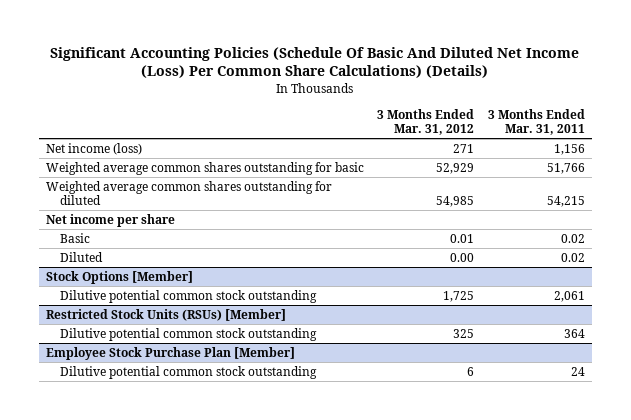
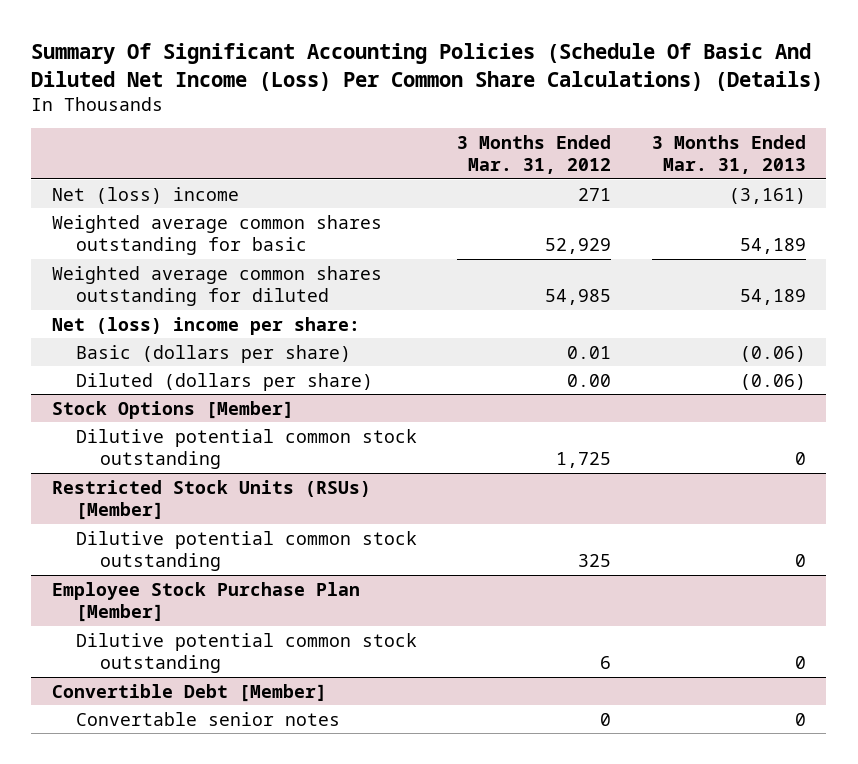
[50,46,580,79] Significant Accounting Policies (Schedule Of Basic And Diluted Net Income (Loss) Per Common Share Calculations) (Details) -> [31,43,824,91] Summary Of Significant Accounting Policies (Schedule Of Basic And Diluted Net Income (Loss) Per Common Share Calculations) (Details)
[488,108,586,136] 3 Months Ended Mar. 31, 2011 -> none
none -> [651,134,806,175] 3 Months Ended Mar. 31, 2013
[45,142,142,155] Net income (loss) -> [51,186,239,204] Net (loss) income
[45,213,175,227] Net income per share -> [51,316,360,335] Net (loss) income per share:
[59,232,90,243] Basic -> [75,344,351,363] Basic (dollars per share)
[59,251,103,262] Diluted -> [75,372,373,391] Diluted (dollars per share)
none -> [51,683,327,702] Convertible Debt [Member]
none -> [75,711,340,726] Convertable senior notes

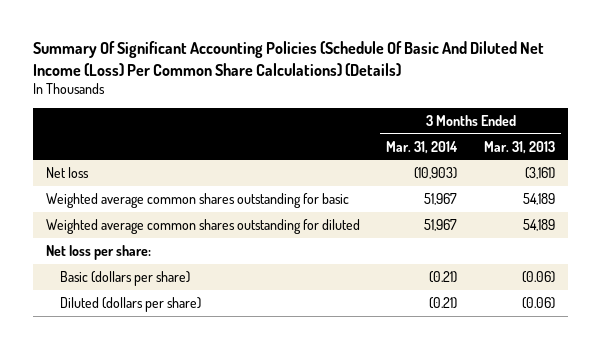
[457,134,612,175] 3 Months Ended Mar. 31, 2012 -> none
none -> [386,140,459,154] Mar. 31, 2014
[51,186,239,204] Net (loss) income -> [45,166,89,178] Net loss
[51,316,360,335] Net (loss) income per share: -> [45,244,151,260] Net loss per share:
[51,400,294,419] Stock Options [Member] -> none
[75,428,417,469] Dilutive potential common stock outstanding -> none
[51,479,371,520] Restricted Stock Units (RSUs) [Member] -> none
[75,530,417,571] Dilutive potential common stock outstanding -> none
[51,581,360,622] Employee Stock Purchase Plan [Member] -> none
[75,632,417,673] Dilutive potential common stock outstanding -> none
[51,683,327,702] Convertible Debt [Member] -> none
[75,711,340,726] Convertable senior notes -> none

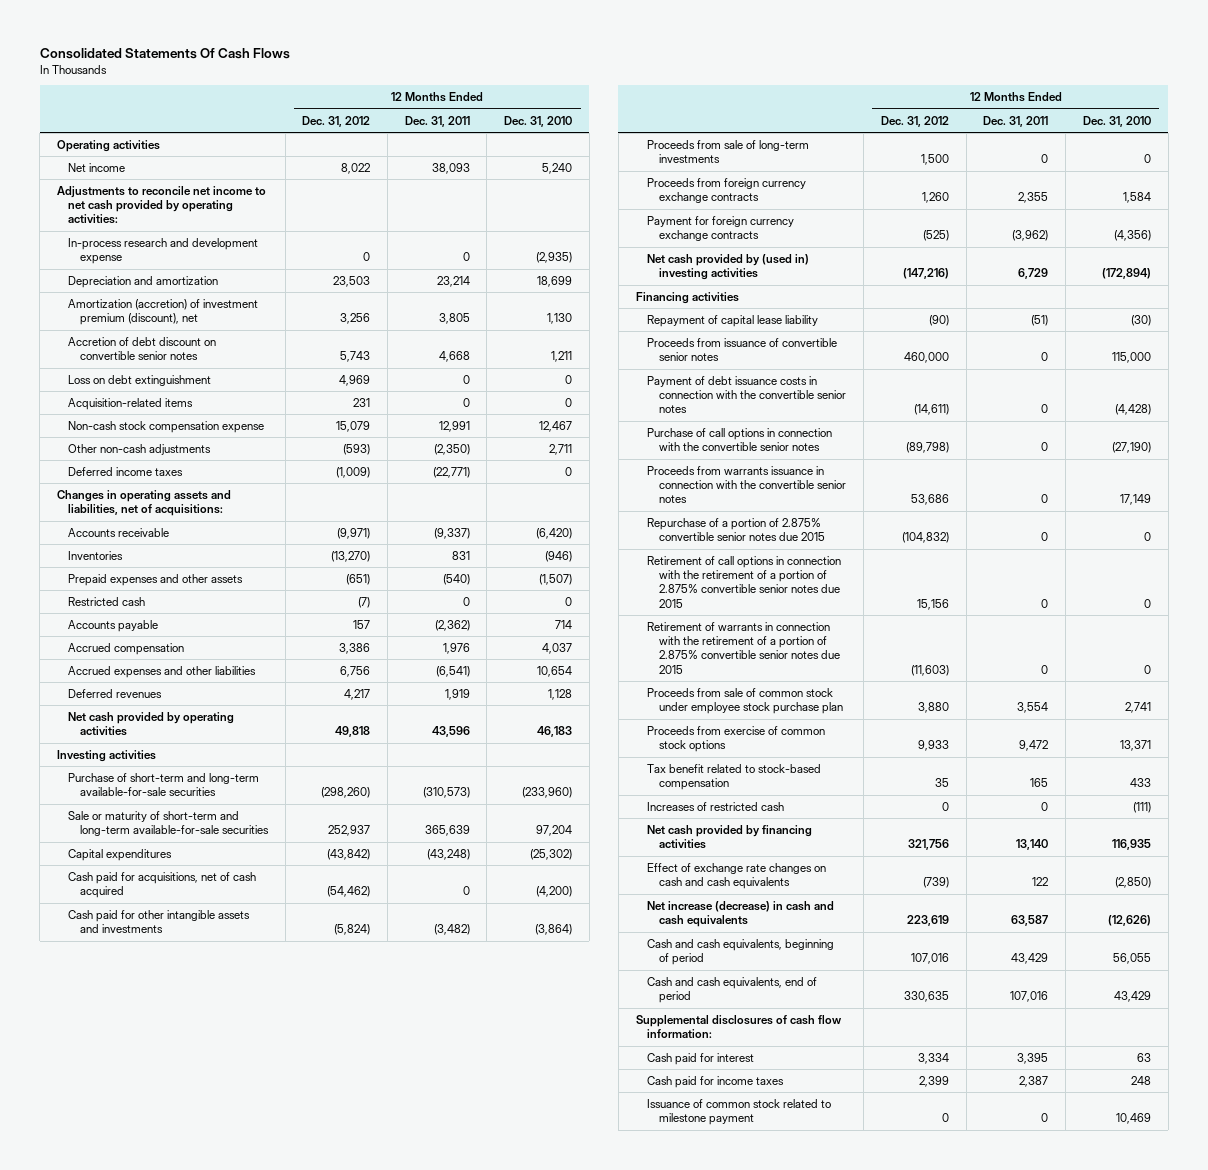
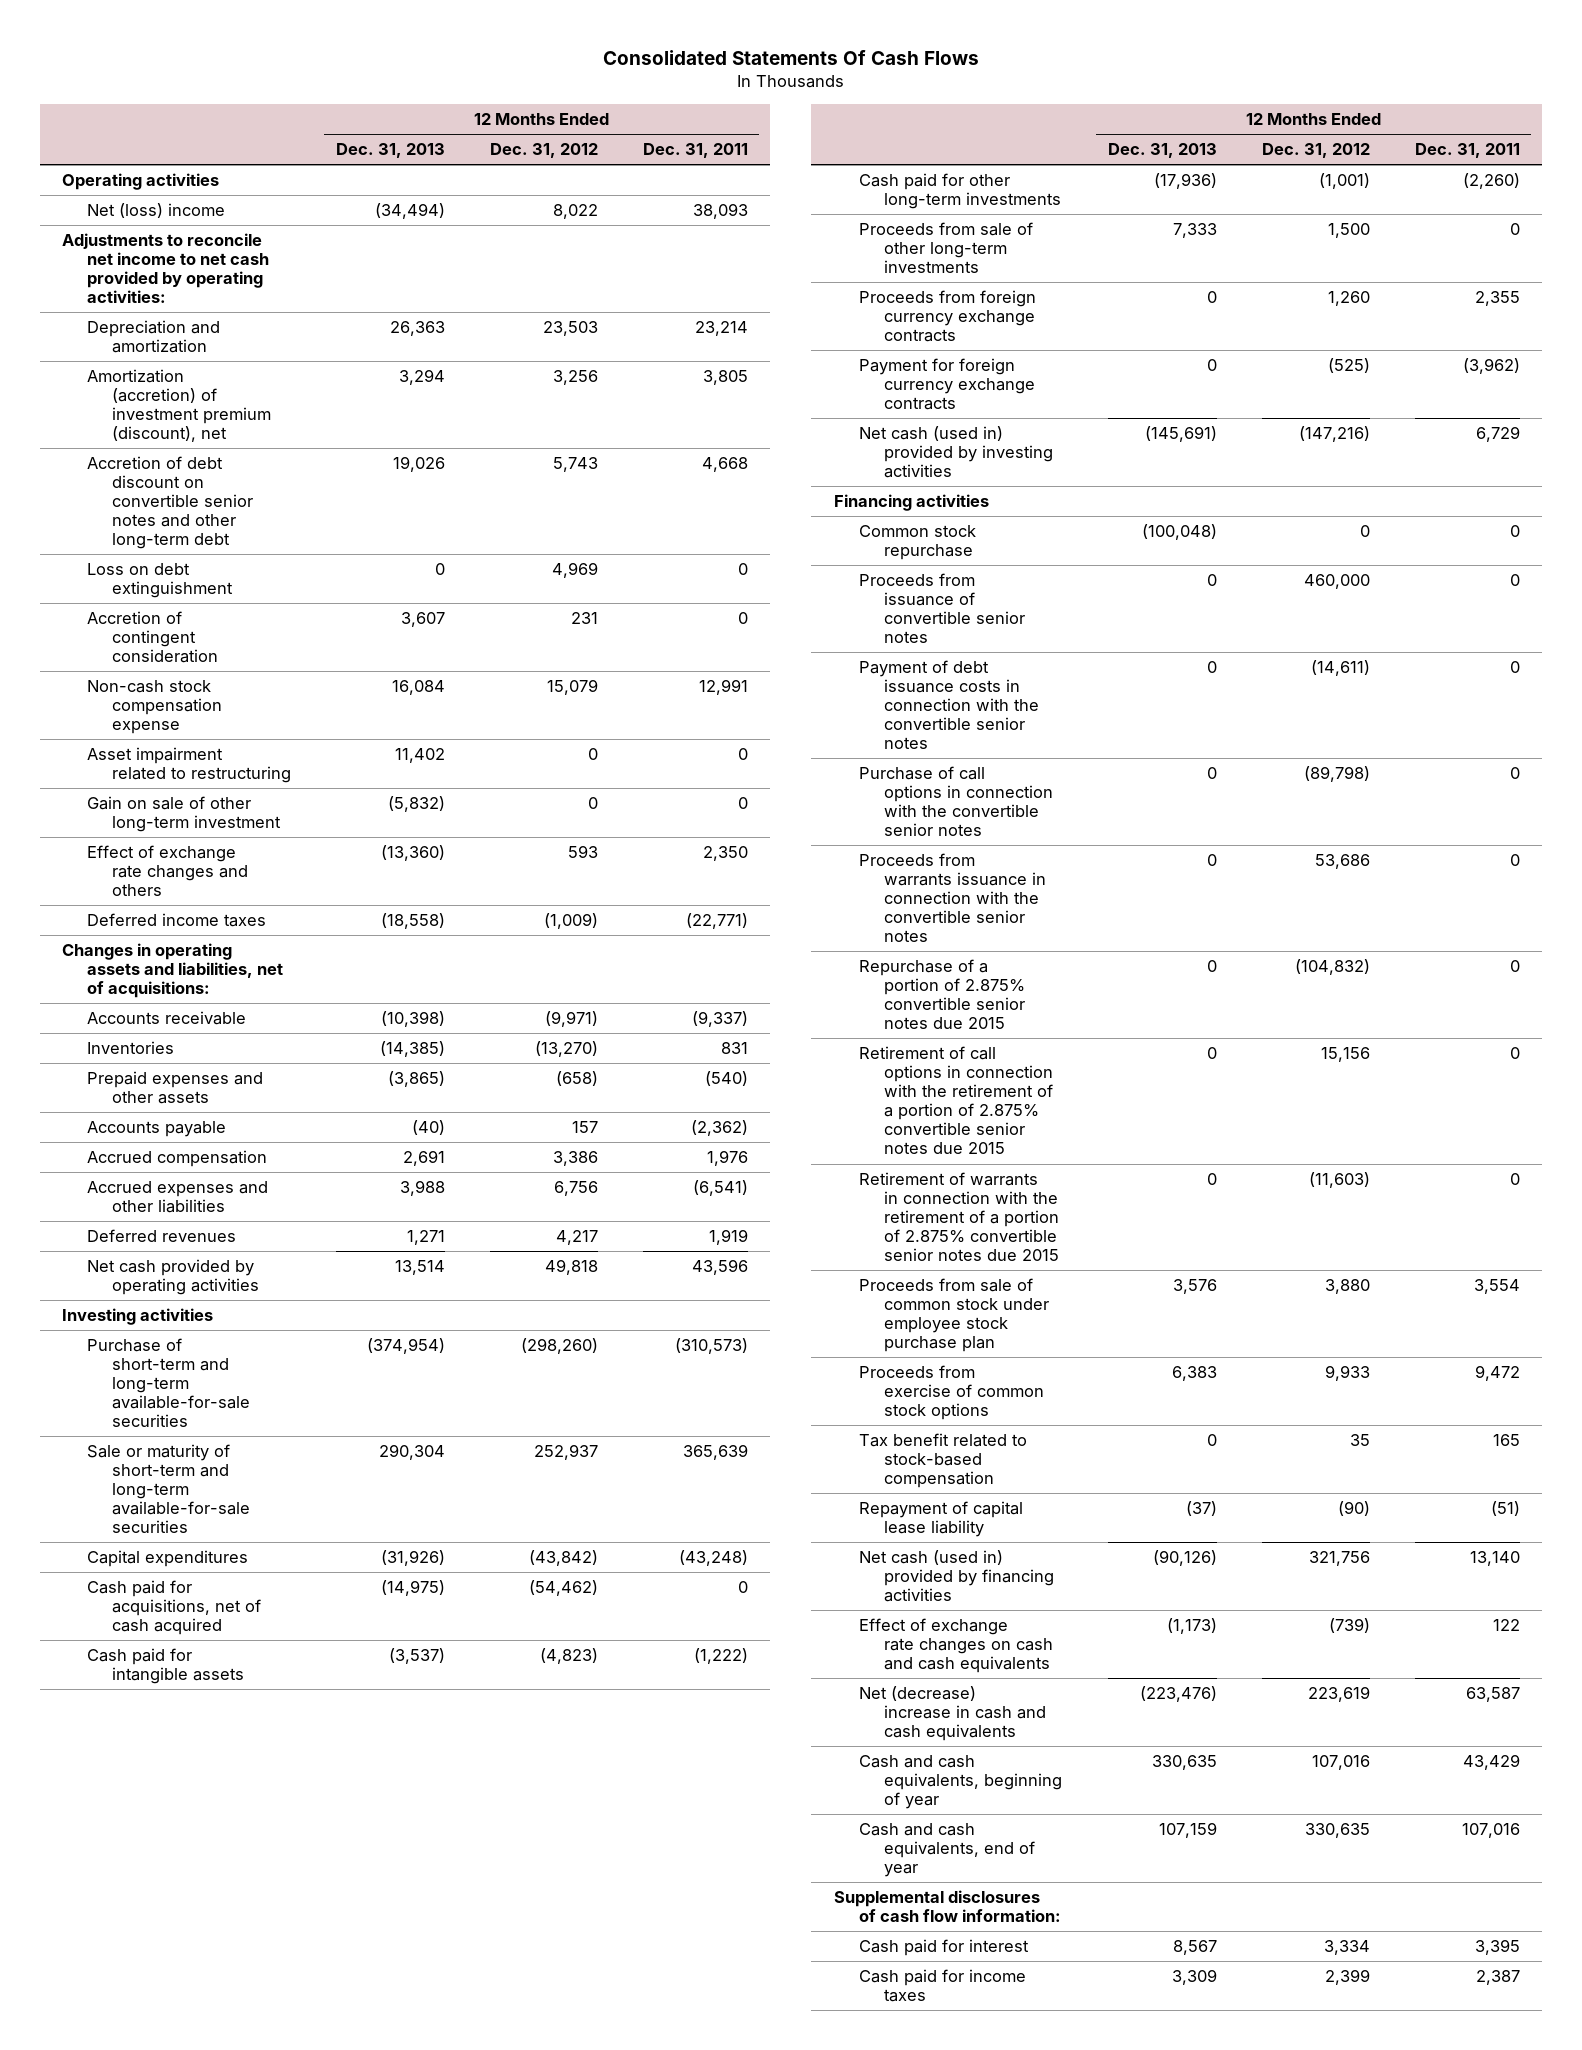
[504,115,573,127] Dec. 31, 2010 -> none
none -> [335,143,445,159] Dec. 31, 2013
[68,162,126,172] Net income -> [86,203,225,219] Net (loss) income
[68,237,259,265] In-process research and development expense -> none
[68,336,217,361] Accretion of debt discount on convertible senior notes -> [86,456,253,550] Accretion of debt discount on convertible senior notes and other long-term debt
[68,397,194,410] Acquisition-related items -> [86,611,218,664] Accretion of contingent consideration
[68,443,212,455] Other non-cash adjustments -> none
none -> [86,747,291,784] Asset impairment related to restructuring
none -> [86,796,281,833] Gain on sale of other long-term investment
none -> [86,845,248,897] Effect of exchange rate changes and others
[68,596,146,606] Restricted cash -> none
[346,573,371,585] (651) -> [555,1071,598,1087] (658)
[68,909,251,934] Cash paid for other intangible assets and investments -> [86,1648,244,1685] Cash paid for intangible assets
[334,924,371,936] (5,824) -> [539,1648,598,1665] (4,823)
[433,924,470,936] (3,482) -> [693,1648,748,1665] (1,222)
none -> [858,173,1061,210] Cash paid for other long-term investments
[647,139,810,164] Proceeds from sale of long-term investments -> [858,222,1033,274] Proceeds from sale of other long-term investments
[647,253,810,281] Net cash provided by (used in) investing activities -> [858,426,1053,479] Net cash (used in) provided by investing activities
none -> [858,525,976,561] Common stock repurchase
[647,801,785,811] Increases of restricted cash -> none
[647,314,819,327] Repayment of capital lease liability -> [858,1501,1023,1538] Repayment of capital lease liability
[647,824,813,850] Net cash provided by financing activities -> [858,1550,1054,1603] Net cash (used in) provided by financing activities
[647,900,835,928] Net increase (decrease) in cash and cash equivalents -> [858,1686,1046,1742] Net (decrease) increase in cash and cash equivalents
[647,938,835,966] Cash and cash equivalents, beginning of period -> [858,1755,1062,1810] Cash and cash equivalents, beginning of year
[647,976,818,1004] Cash and cash equivalents, end of period -> [858,1823,1035,1878] Cash and cash equivalents, end of year
[647,1098,832,1126] Issuance of common stock related to milestone payment -> none

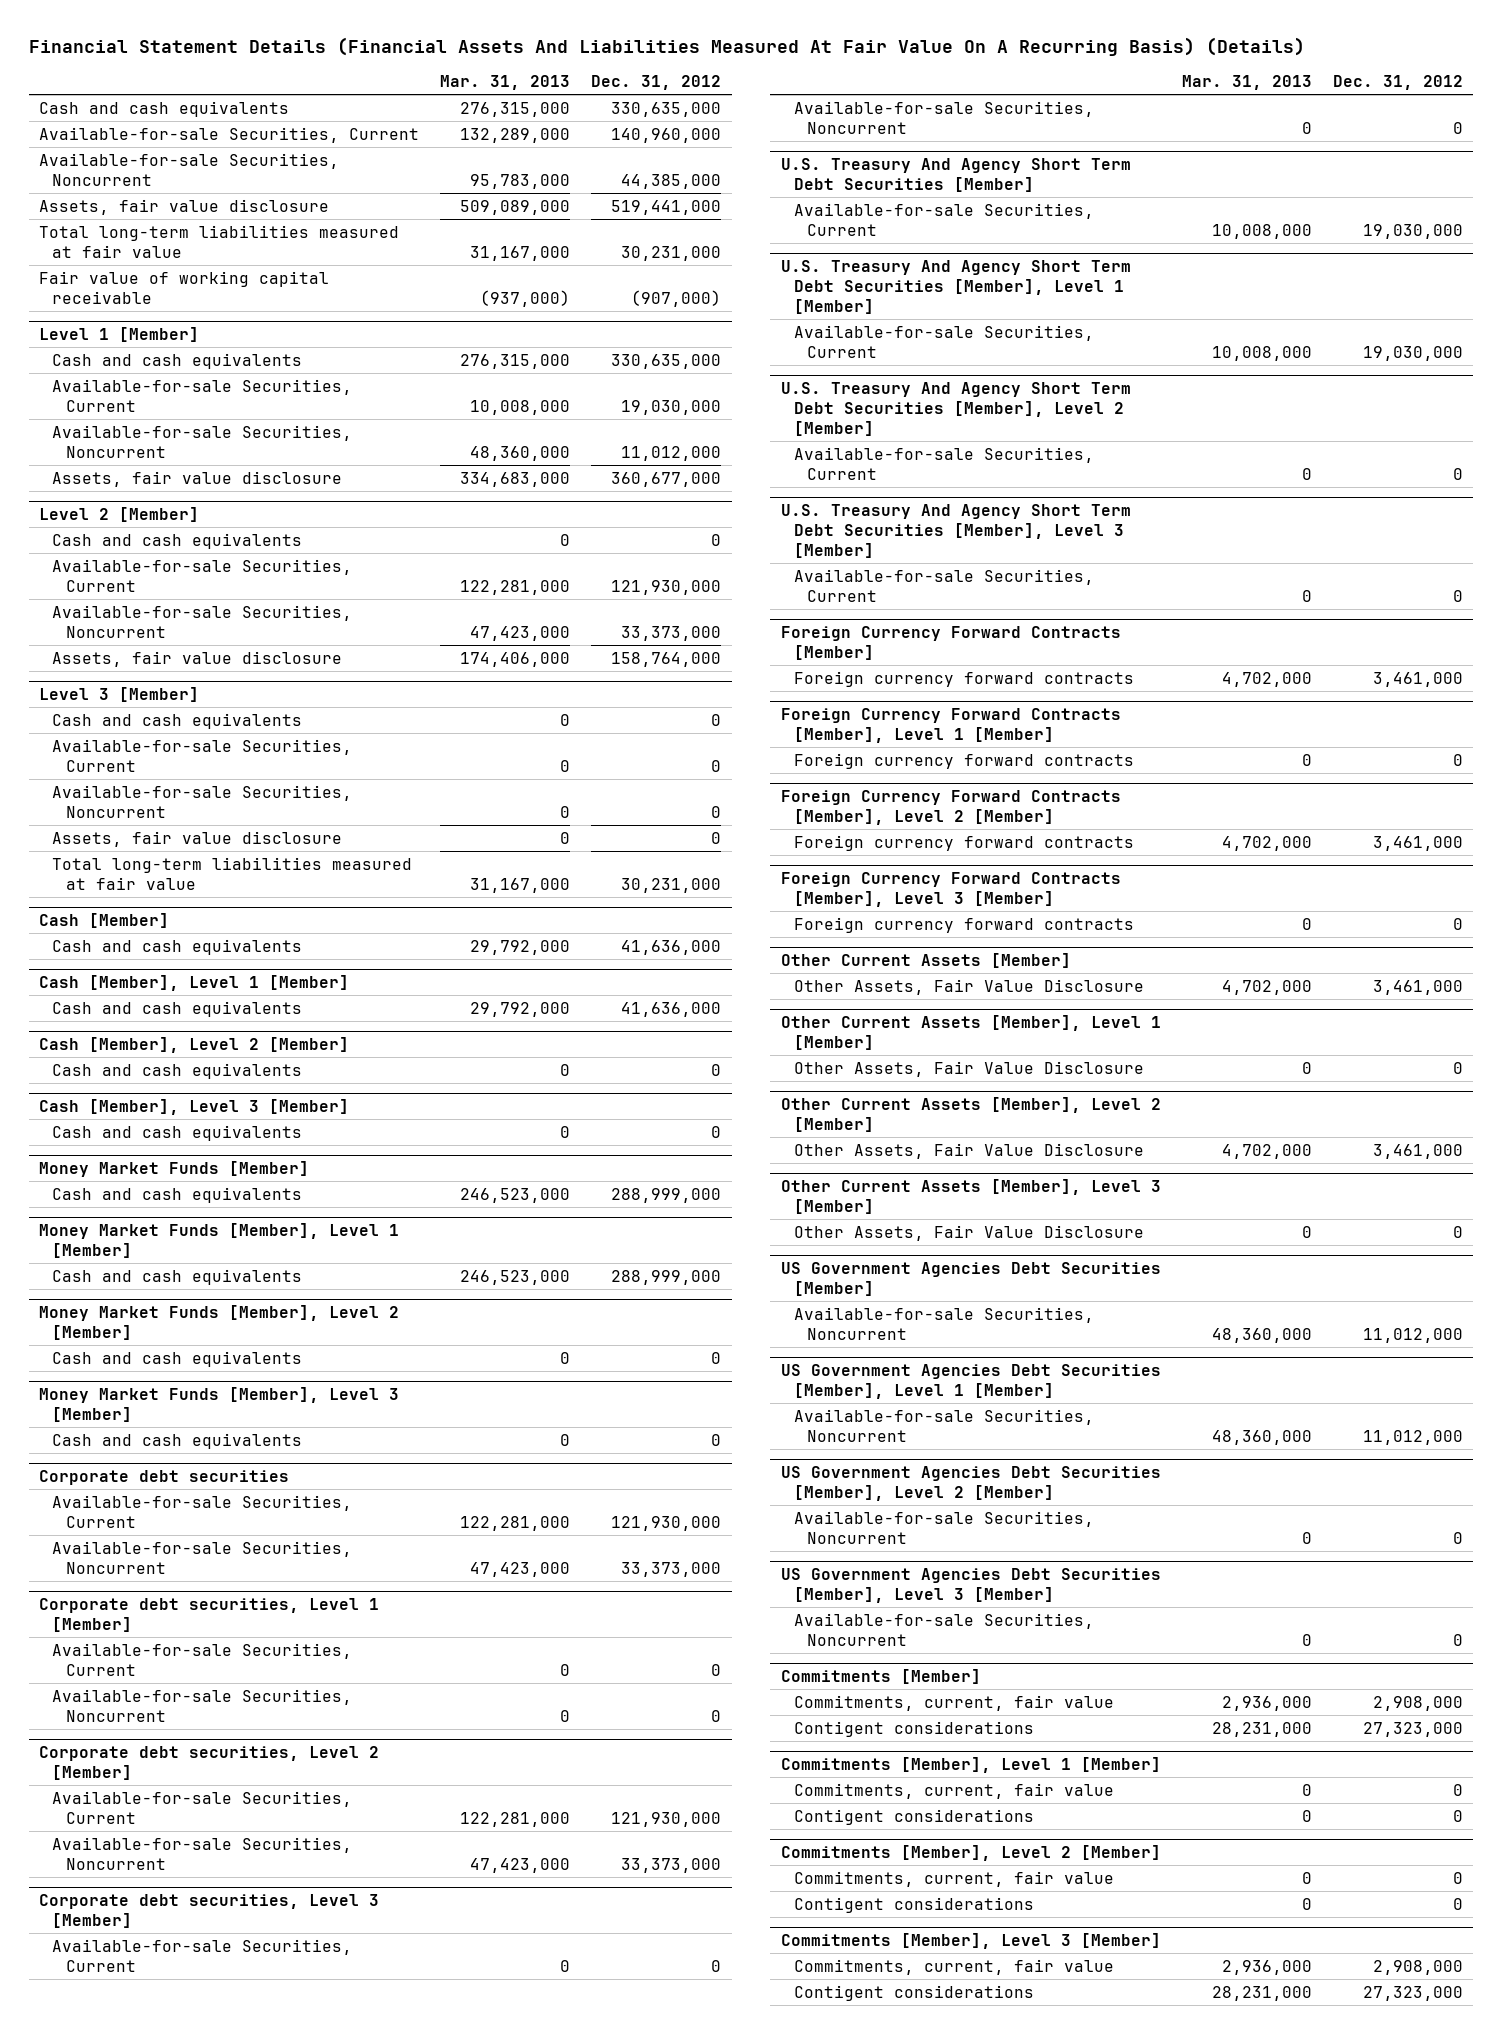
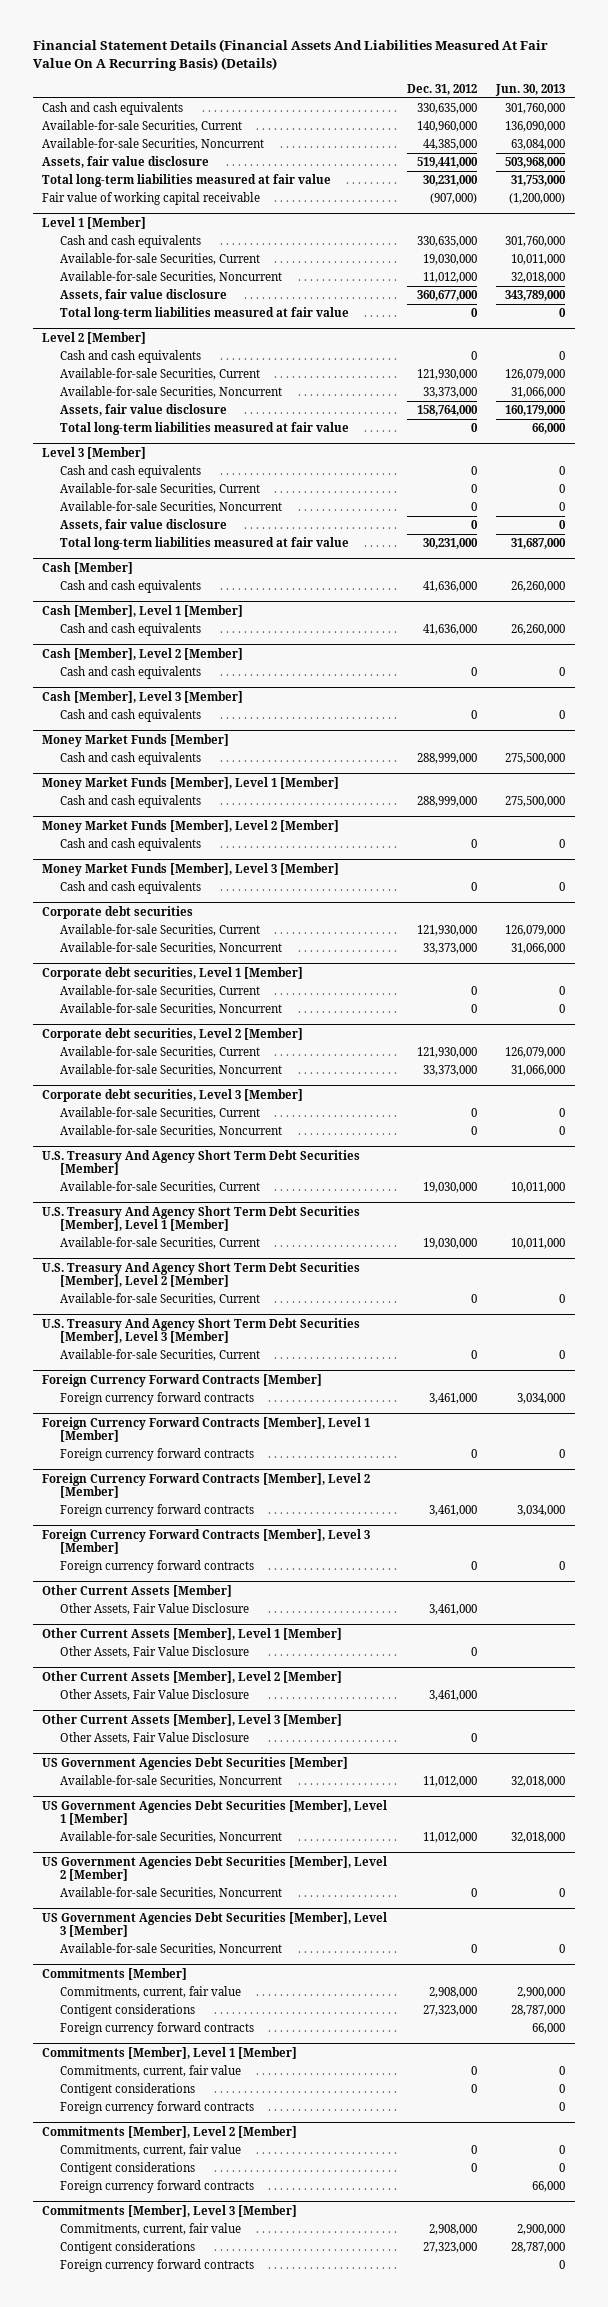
[440,75,571,91] Mar. 31, 2013 -> none
none -> [495,83,566,96] Jun. 30, 2013
none -> [60,307,350,321] Total long-term liabilities measured at fair value
none -> [60,422,350,436] Total long-term liabilities measured at fair value
none -> [60,2022,255,2036] Foreign currency forward contracts
none -> [60,2101,255,2115] Foreign currency forward contracts
none -> [60,2180,255,2194] Foreign currency forward contracts
none -> [60,2259,255,2273] Foreign currency forward contracts

